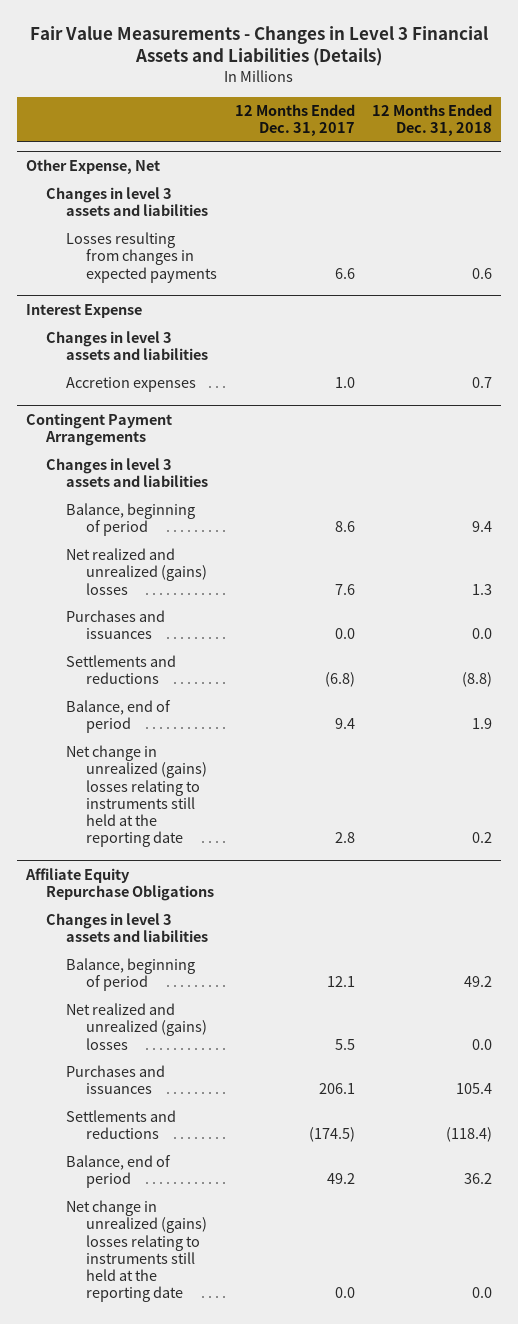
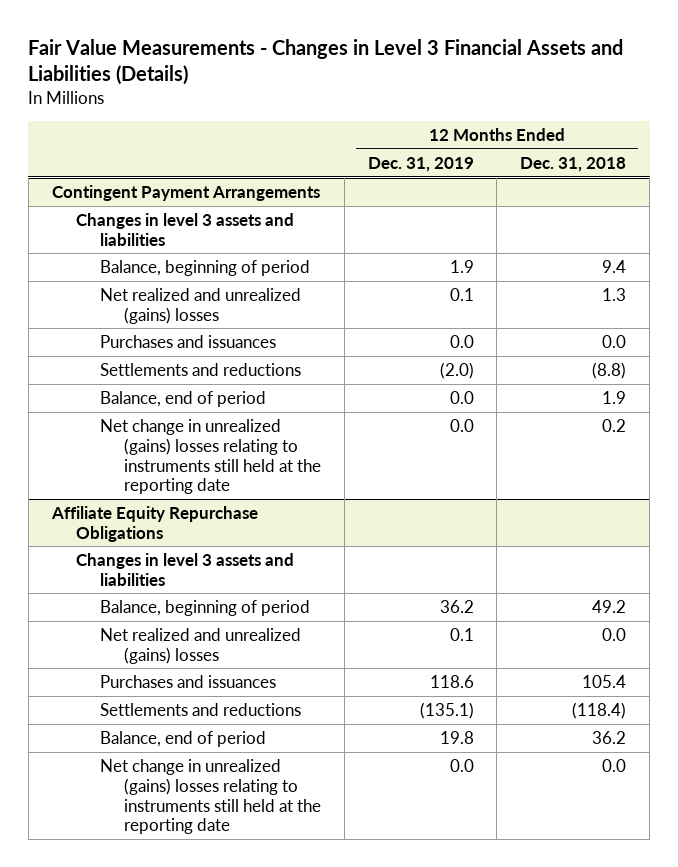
[234,103,355,137] 12 Months Ended Dec. 31, 2017 -> none
none -> [367,156,474,172] Dec. 31, 2019
[25,158,160,174] Other Expense, Net -> none
[46,187,209,217] Changes in level 3 assets and liabilities -> none
[66,232,218,283] Losses resulting from changes in expected payments -> none
[25,303,142,318] Interest Expense -> none
[46,331,209,361] Changes in level 3 assets and liabilities -> none
[66,377,197,393] Accretion expenses -> none

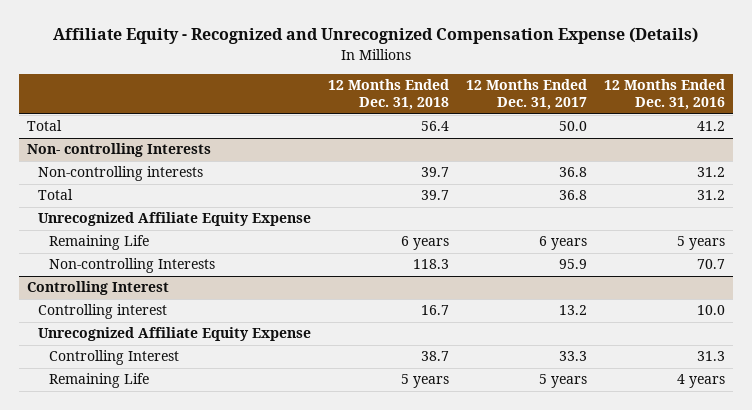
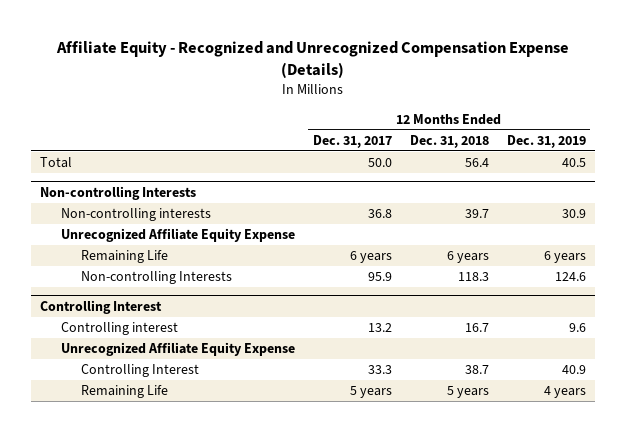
[603,78,725,111] 12 Months Ended Dec. 31, 2016 -> none
none -> [506,135,586,149] Dec. 31, 2019
[27,143,212,158] Non- controlling Interests -> [40,186,197,201] Non-controlling Interests
[37,189,73,201] Total -> none

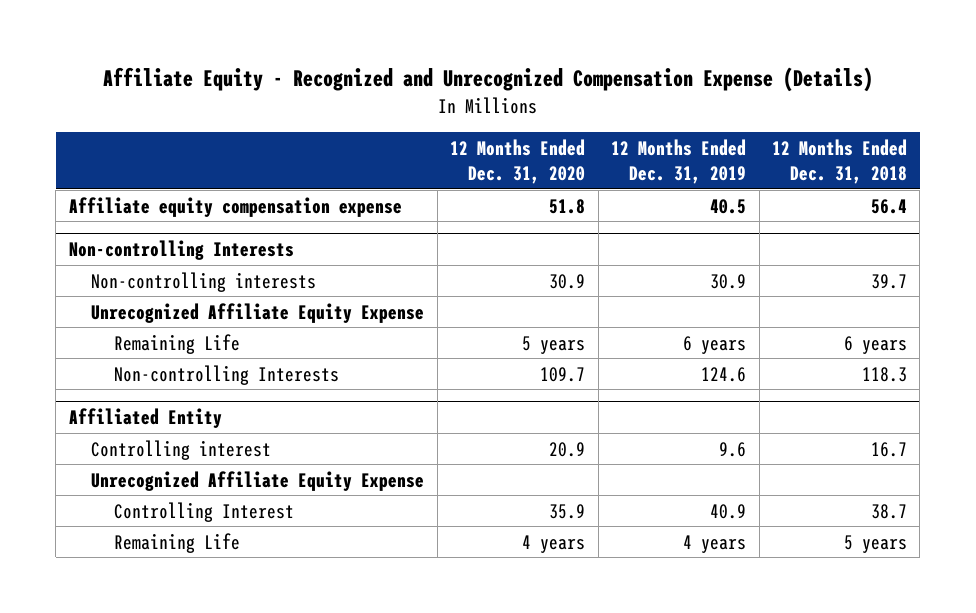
[312,135,392,149] Dec. 31, 2017 -> none
none -> [450,139,586,184] 12 Months Ended Dec. 31, 2020
[40,157,73,169] Total -> [68,196,402,217] Affiliate equity compensation expense
[40,300,163,315] Controlling Interest -> [68,408,222,429] Affiliated Entity

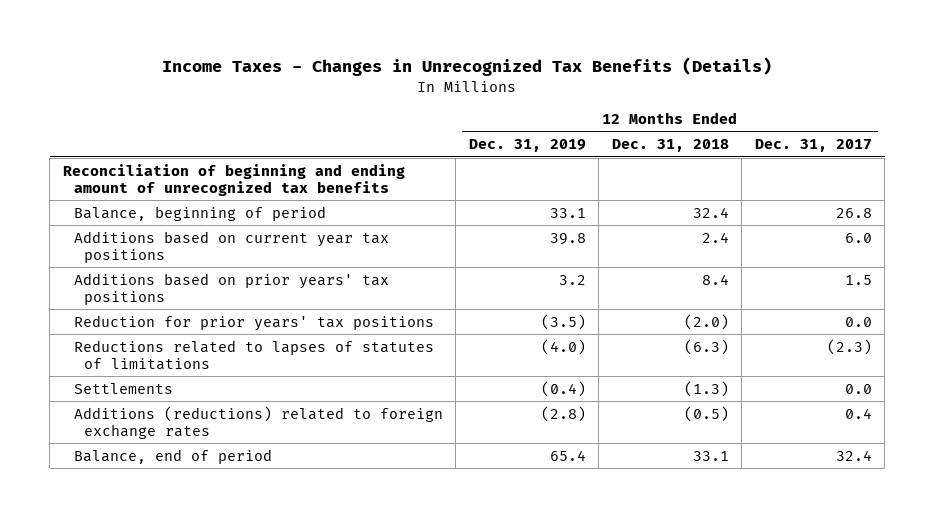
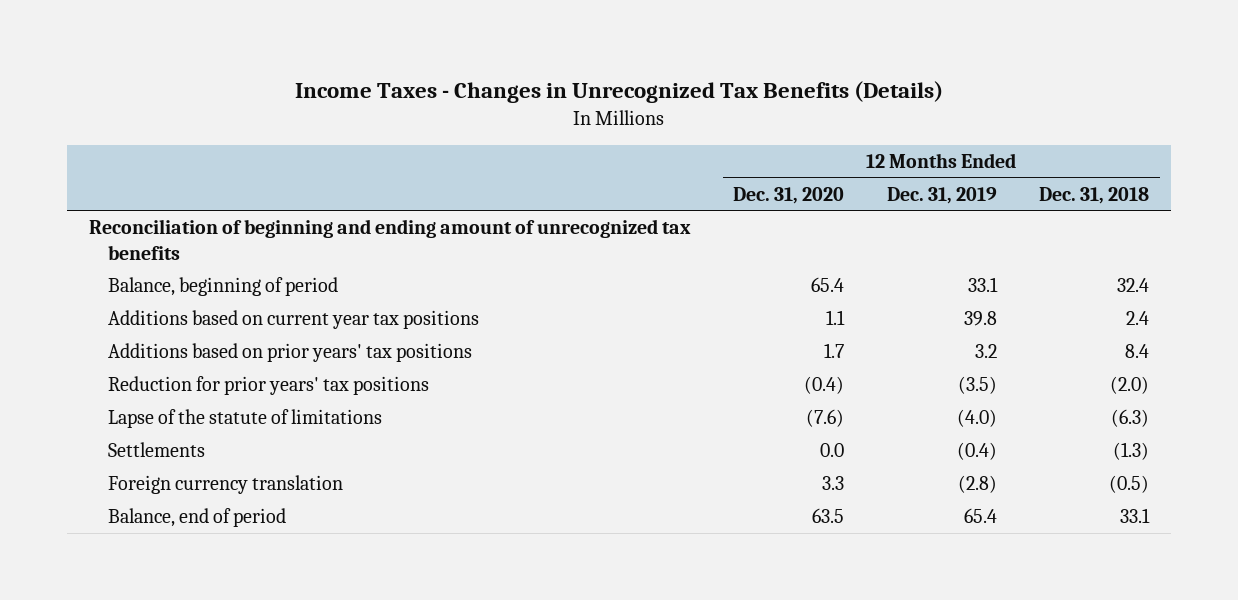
[754,139,872,153] Dec. 31, 2017 -> none
none -> [733,186,845,204] Dec. 31, 2020
[73,339,434,370] Reductions related to lapses of statutes of limitations -> [107,409,382,429] Lapse of the statute of limitations
[73,405,443,439] Additions (reductions) related to foreign exchange rates -> [107,475,343,495] Foreign currency translation

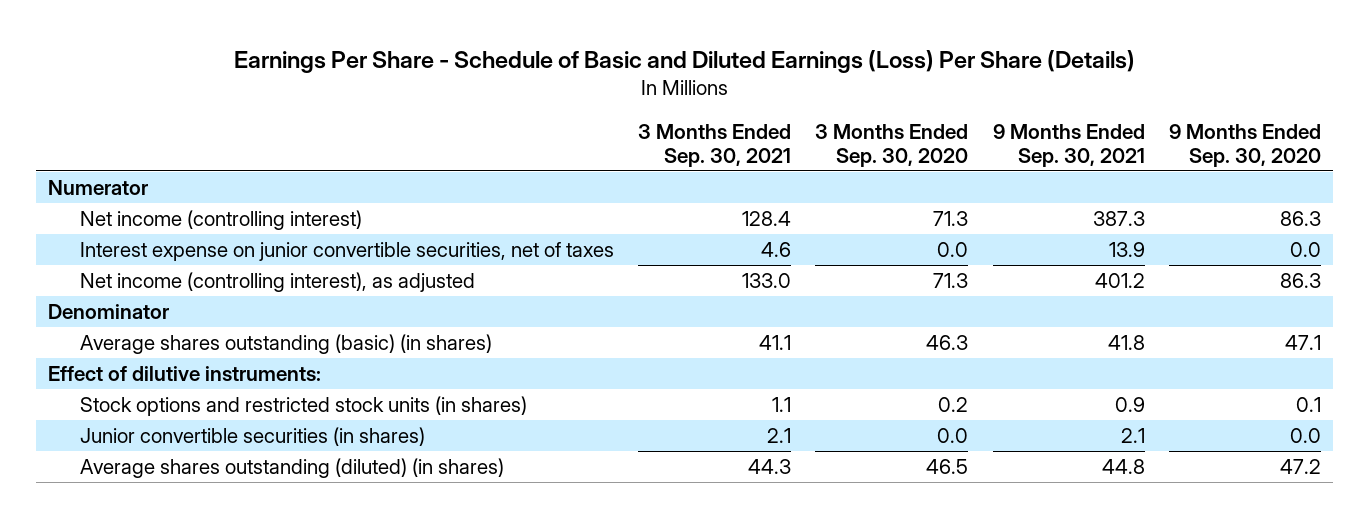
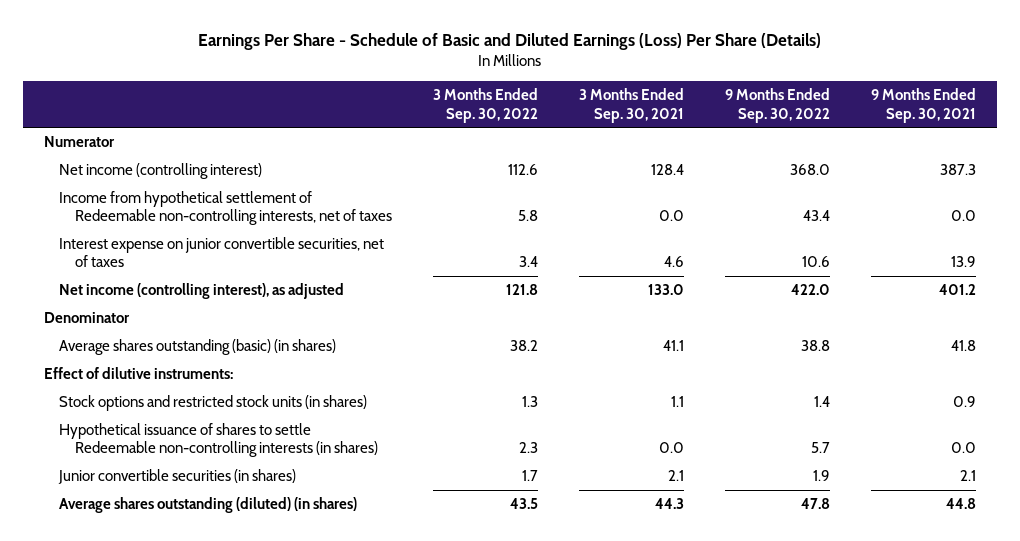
[815,123,969,167] 3 Months Ended Sep. 30, 2020 -> none
[1169,123,1322,167] 9 Months Ended Sep. 30, 2020 -> none
none -> [433,88,539,123] 3 Months Ended Sep. 30, 2022
none -> [725,88,831,123] 9 Months Ended Sep. 30, 2022
none -> [59,191,392,226] Income from hypothetical settlement of Redeemable non-controlling interests, net of taxes
none -> [59,423,378,458] Hypothetical issuance of shares to settle Redeemable non-controlling interests (in shares)

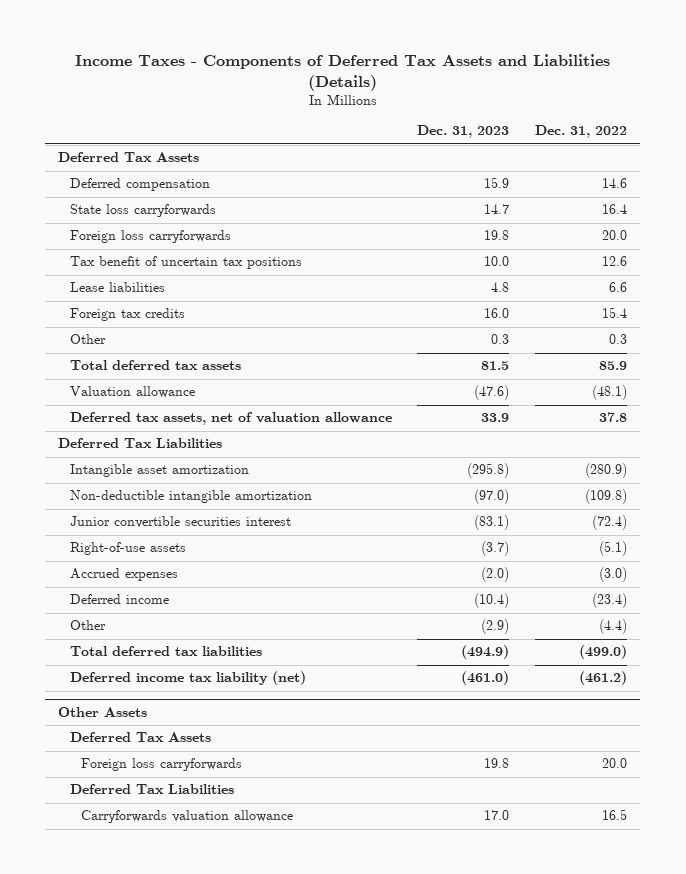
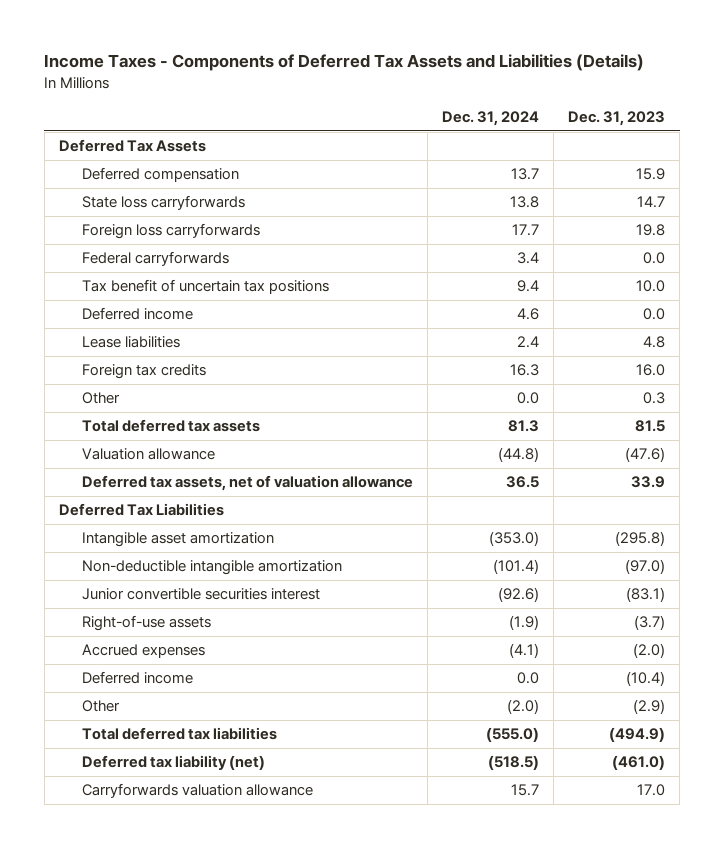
[535,125,628,139] Dec. 31, 2022 -> none
none -> [442,110,540,126] Dec. 31, 2024
none -> [82,251,230,267] Federal carryforwards
none -> [82,307,194,321] Deferred income
[58,706,148,717] Other Assets -> none
[69,732,211,743] Deferred Tax Assets -> none
[80,758,242,772] Foreign loss carryforwards -> none
[69,784,234,795] Deferred Tax Liabilities -> none
[69,671,306,686] Deferred income tax liability (net) -> [82,755,266,771] Deferred tax liability (net)

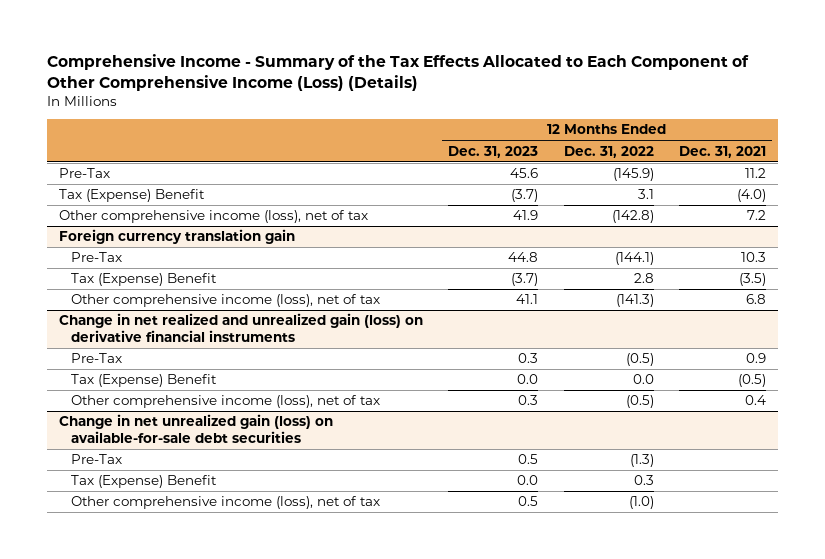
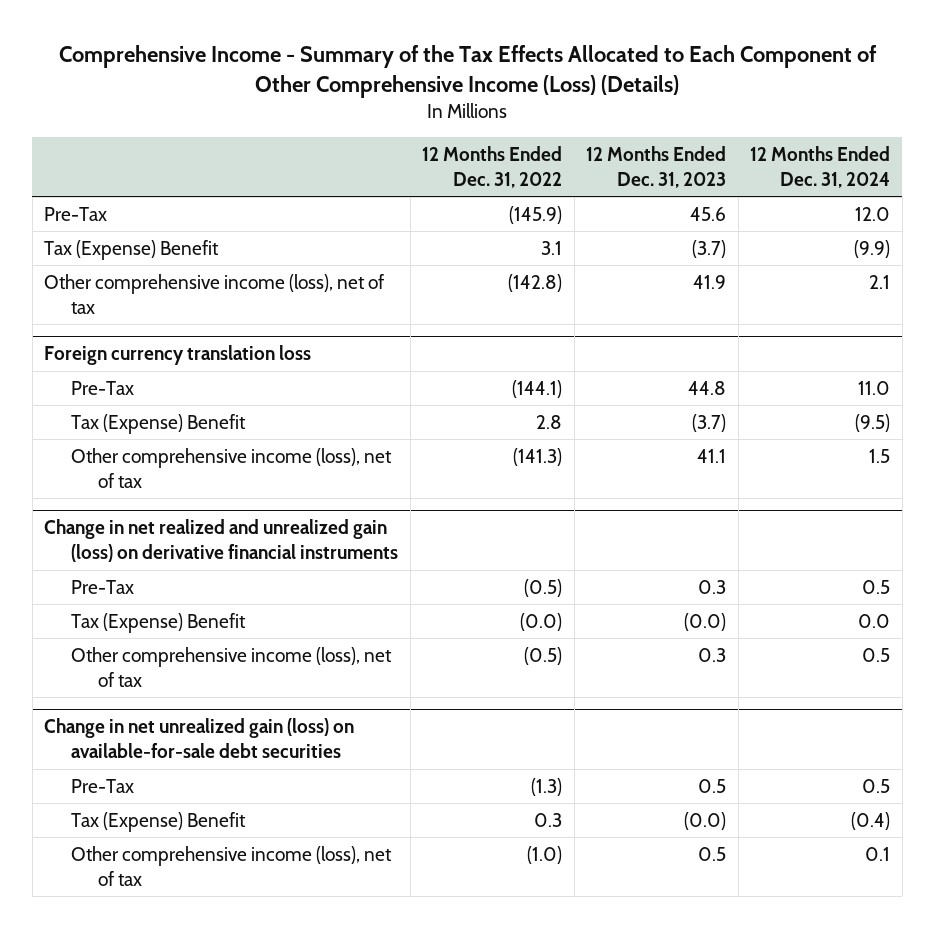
[678,145,766,158] Dec. 31, 2021 -> none
none -> [750,145,891,188] 12 Months Ended Dec. 31, 2024
[59,229,296,245] Foreign currency translation gain -> [44,345,312,366] Foreign currency translation loss
[517,374,539,385] 0.0 -> [684,612,727,631] (0.0)
[632,374,654,385] 0.0 -> [520,612,563,631] (0.0)
[517,475,539,486] 0.0 -> [684,811,727,830] (0.0)

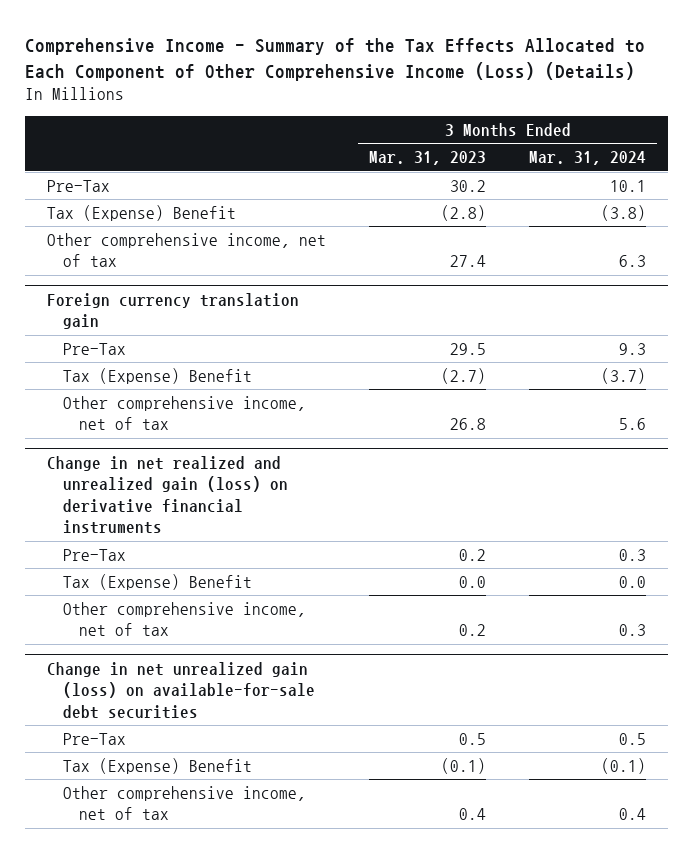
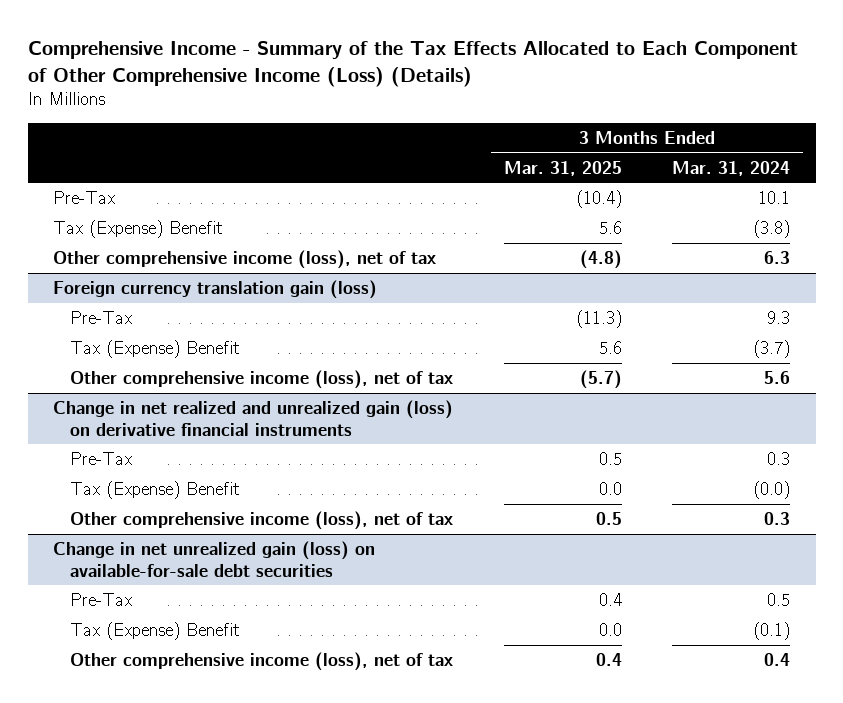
[369,151,487,166] Mar. 31, 2023 -> none
none -> [503,160,622,176] Mar. 31, 2025
[46,232,326,268] Other comprehensive income, net of tax -> [52,249,436,269] Other comprehensive income (loss), net of tax
[46,292,299,330] Foreign currency translation gain -> [52,279,377,299] Foreign currency translation gain (loss)
[62,395,306,431] Other comprehensive income, net of tax -> [70,369,454,389] Other comprehensive income (loss), net of tax
[619,575,647,588] 0.0 -> [753,480,791,499] (0.0)
[62,601,306,637] Other comprehensive income, net of tax -> [70,510,454,530] Other comprehensive income (loss), net of tax
[62,785,306,821] Other comprehensive income, net of tax -> [70,651,454,671] Other comprehensive income (loss), net of tax

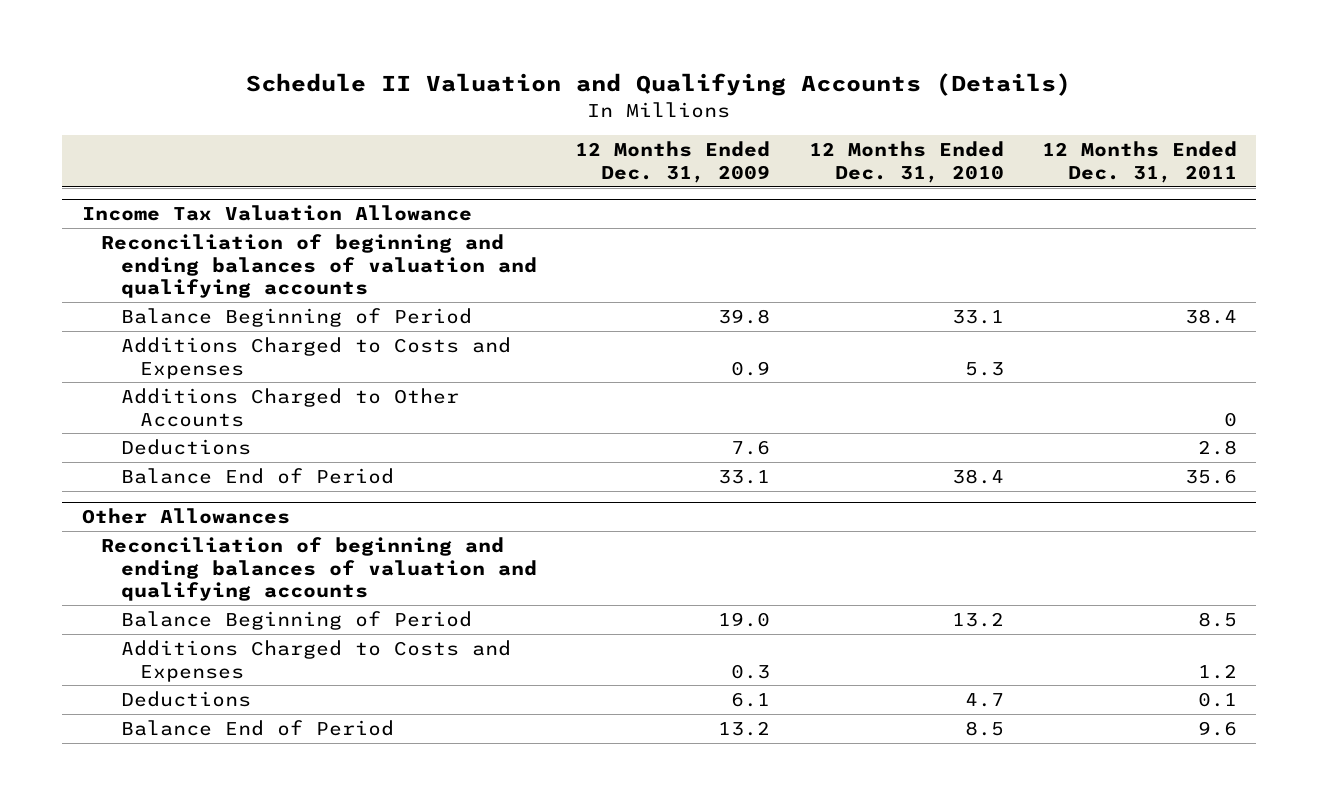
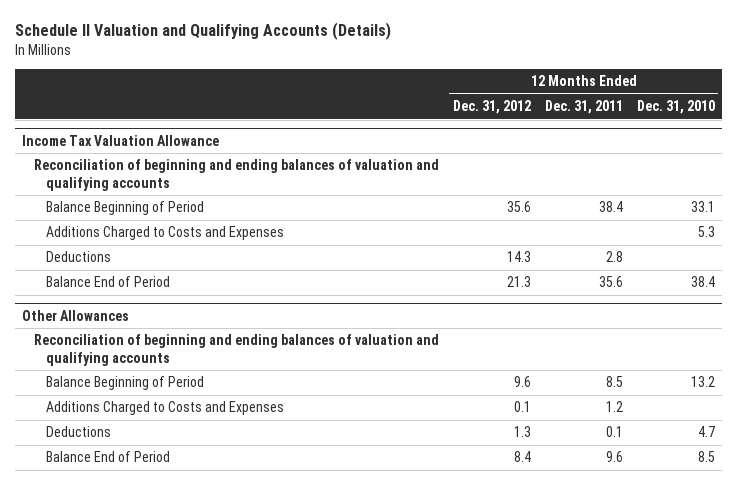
[575,141,771,184] 12 Months Ended Dec. 31, 2009 -> none
none -> [452,100,531,115] Dec. 31, 2012
[120,387,459,427] Additions Charged to Other Accounts -> none

